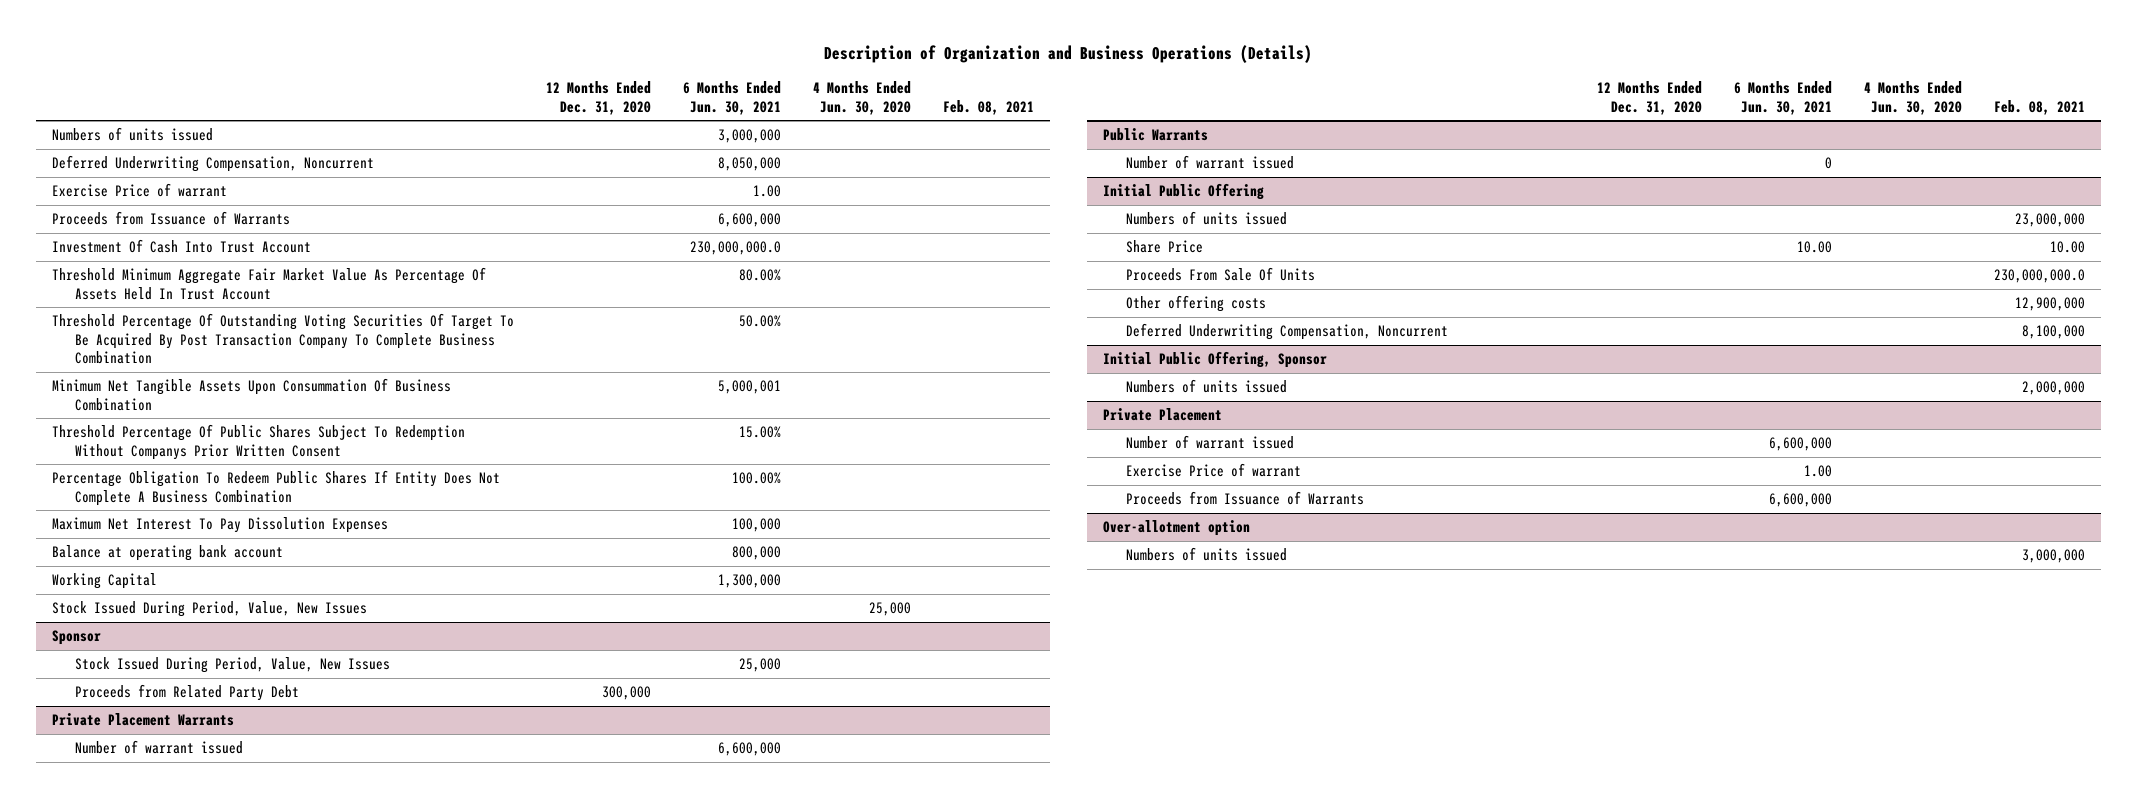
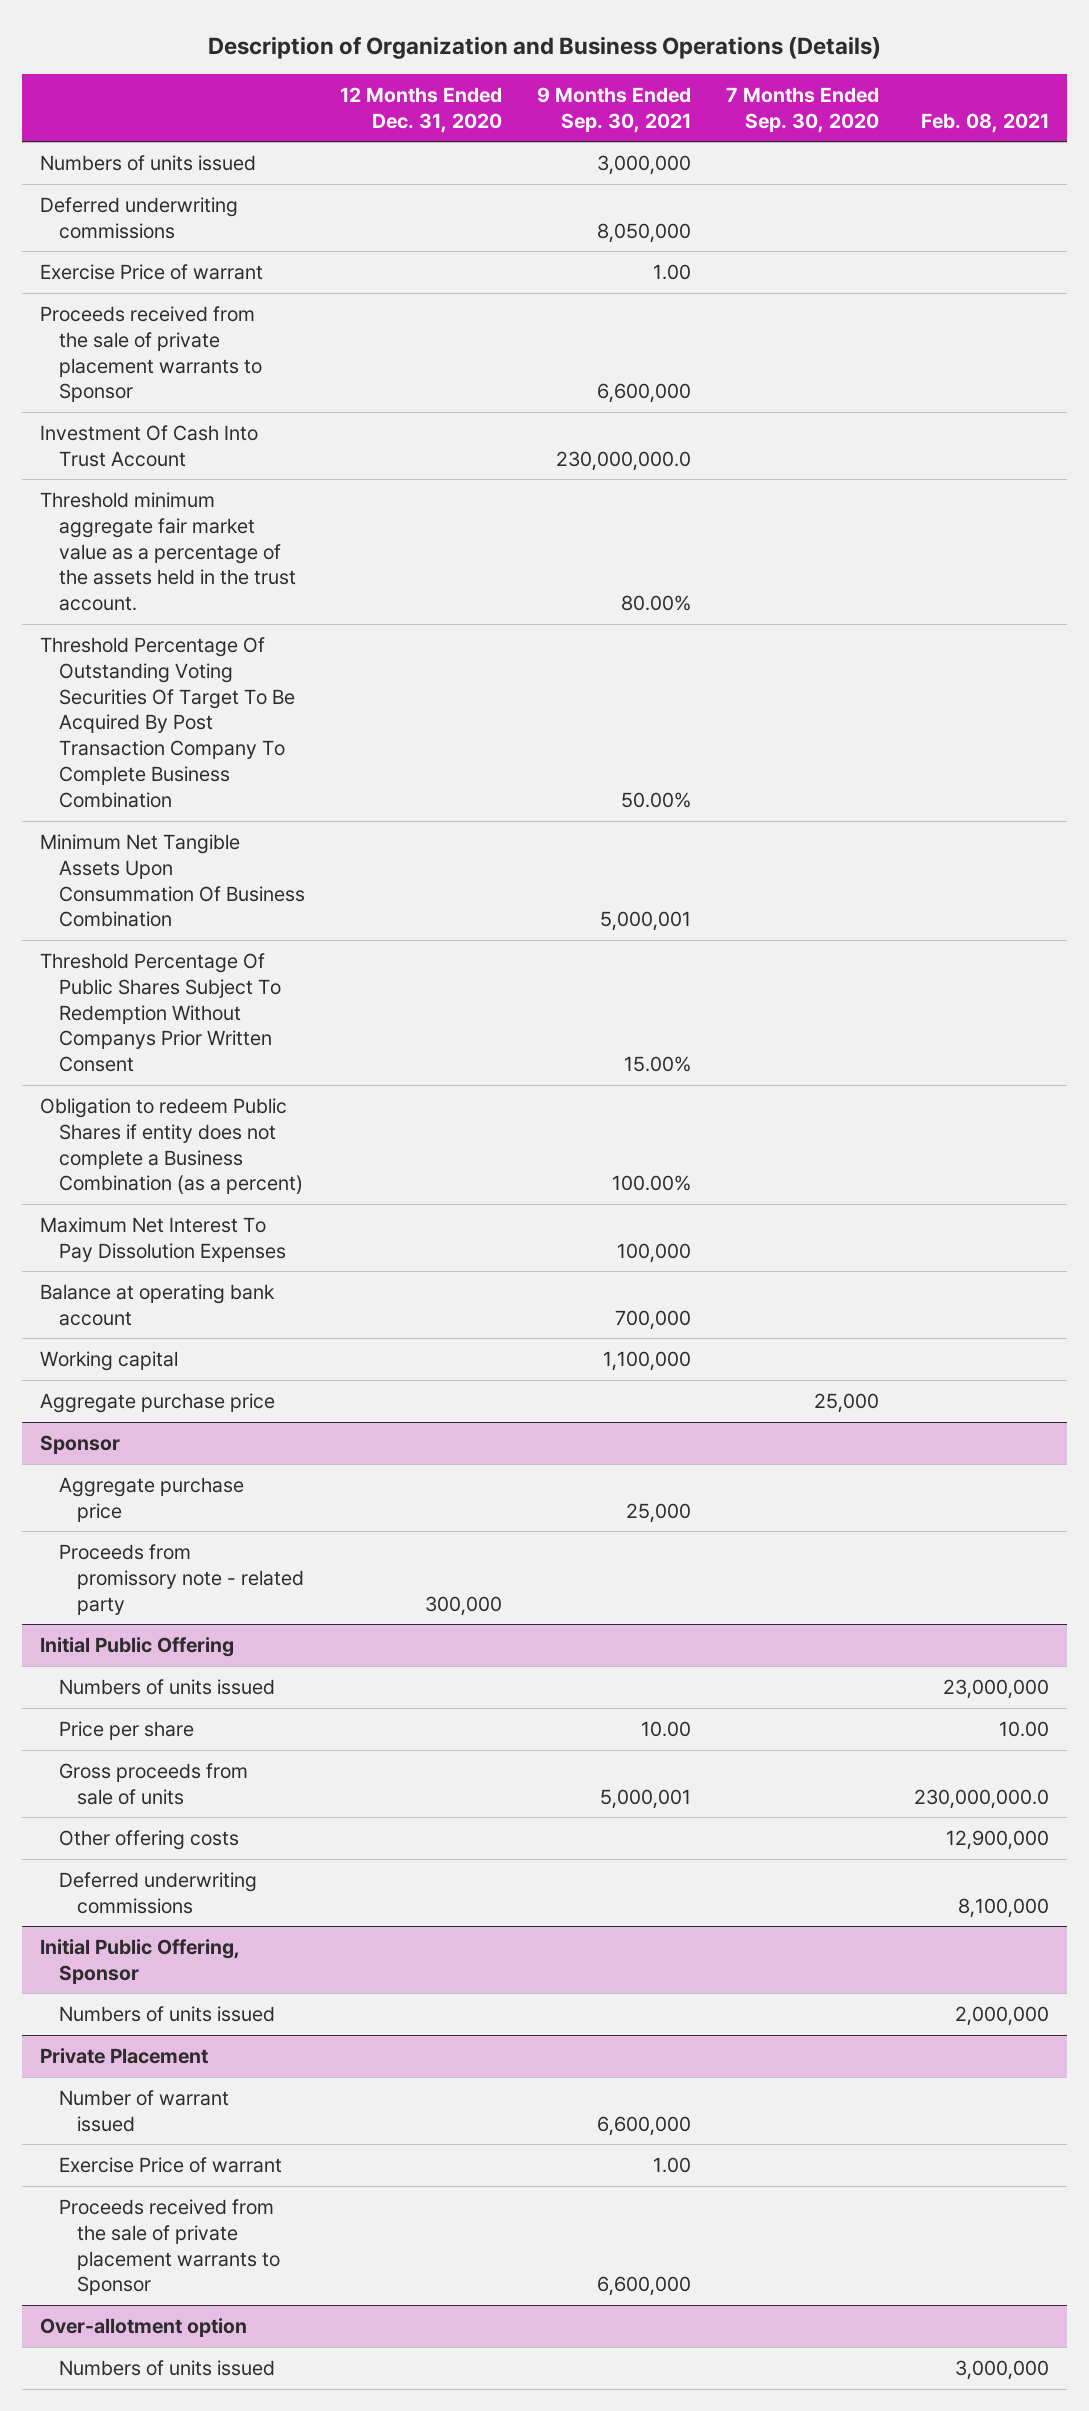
[682,81,781,115] 6 Months Ended Jun. 30, 2021 -> none
[812,81,911,115] 4 Months Ended Jun. 30, 2020 -> none
none -> [536,86,691,133] 9 Months Ended Sep. 30, 2021
none -> [726,86,880,133] 7 Months Ended Sep. 30, 2020
[51,155,374,173] Deferred Underwriting Compensation, Noncurrent -> [39,196,238,239] Deferred underwriting commissions
[51,211,290,226] Proceeds from Issuance of Warrants -> [39,305,262,403] Proceeds received from the sale of private placement warrants to Sponsor
[51,267,486,300] Threshold Minimum Aggregate Fair Market Value As Percentage Of Assets Held In Trust Account -> [39,491,296,612] Threshold minimum aggregate fair market value as a percentage of the assets held in the trust account.
[51,470,500,506] Percentage Obligation To Redeem Public Shares If Entity Does Not Complete A Business Combination -> [39,1097,303,1195] Obligation to redeem Public Shares if entity does not complete a Business Combination (as a percent)
[51,573,157,590] Working Capital -> [39,1350,178,1371] Working capital
[51,601,367,618] Stock Issued During Period, Value, New Issues -> [39,1392,275,1413] Aggregate purchase price
[51,713,234,727] Private Placement Warrants -> none
[74,740,243,755] Number of warrant issued -> none
[1103,128,1209,142] Public Warrants -> none
[1125,155,1294,170] Number of warrant issued -> none
[74,657,390,674] Stock Issued During Period, Value, New Issues -> [58,1476,244,1522] Aggregate purchase price
[74,684,299,702] Proceeds from Related Party Debt -> [58,1543,305,1615] Proceeds from promissory note - related party
[1125,240,1203,254] Share Price -> [58,1720,194,1740] Price per share
[1125,267,1315,282] Proceeds From Sale Of Units -> [58,1762,248,1805] Gross proceeds from sale of units
[1125,323,1448,341] Deferred Underwriting Compensation, Noncurrent -> [58,1871,257,1914] Deferred underwriting commissions
[1125,491,1364,506] Proceeds from Issuance of Warrants -> [58,2198,281,2296] Proceeds received from the sale of private placement warrants to Sponsor

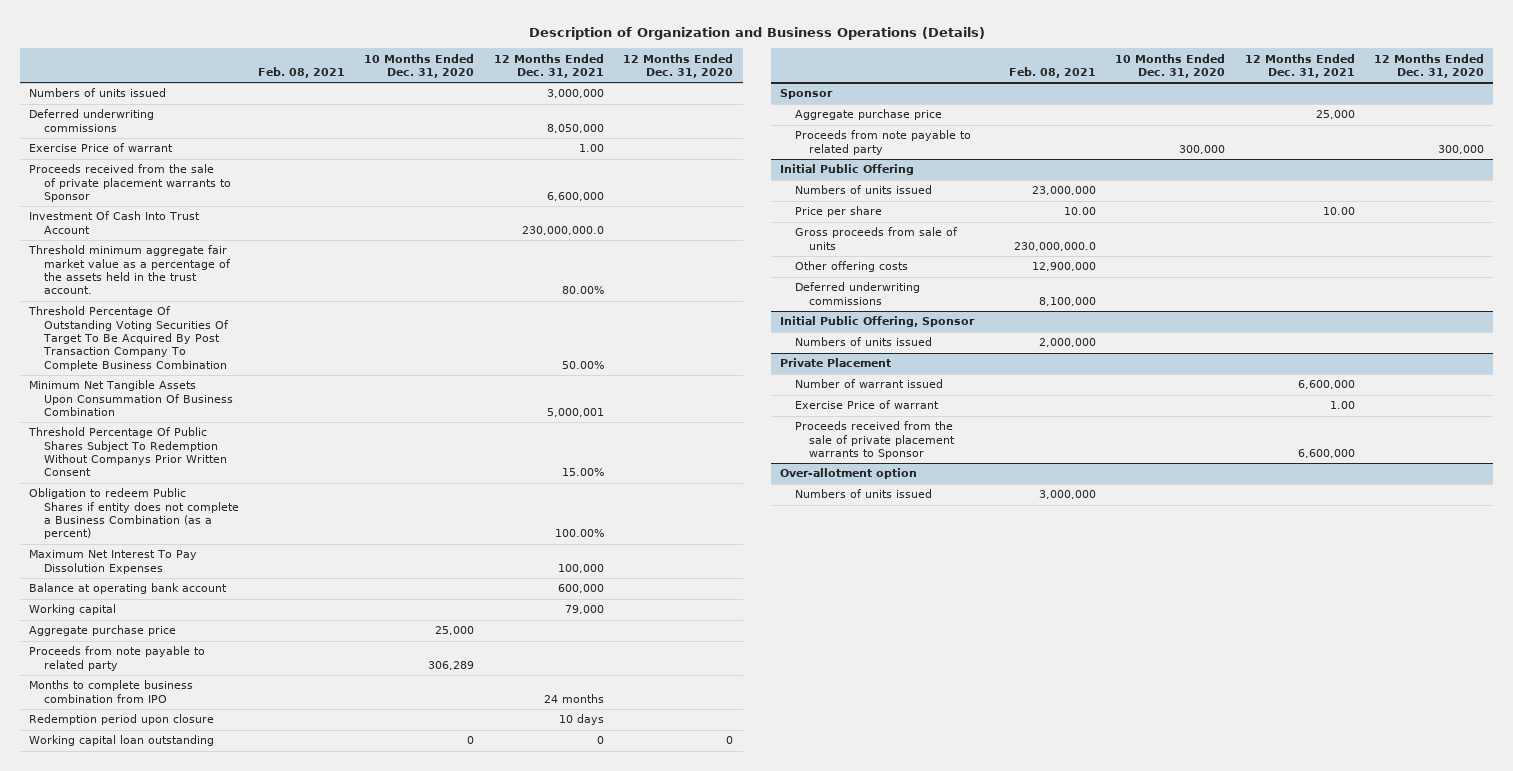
[536,86,691,133] 9 Months Ended Sep. 30, 2021 -> none
[726,86,880,133] 7 Months Ended Sep. 30, 2020 -> none
none -> [364,53,475,78] 10 Months Ended Dec. 31, 2020
none -> [493,53,604,78] 12 Months Ended Dec. 31, 2021
none -> [29,646,206,671] Proceeds from note payable to related party
none -> [29,680,194,703] Months to complete business combination from IPO
none -> [29,714,215,726] Redemption period upon closure
none -> [29,735,215,747] Working capital loan outstanding
[58,1543,305,1615] Proceeds from promissory note - related party -> [794,130,971,155] Proceeds from note payable to related party

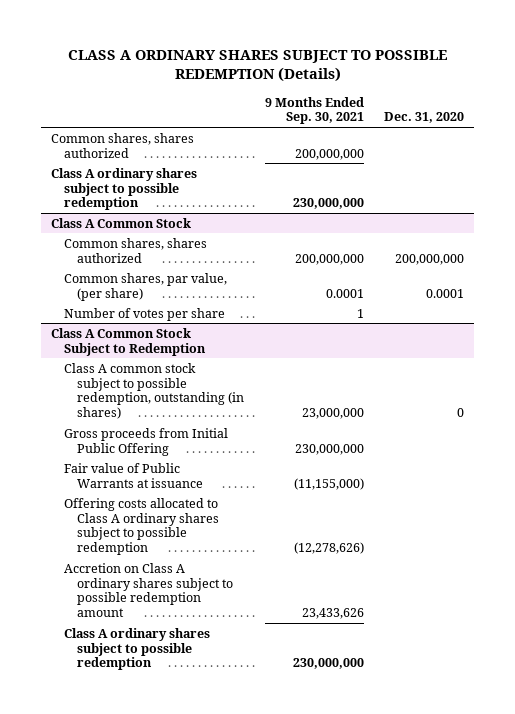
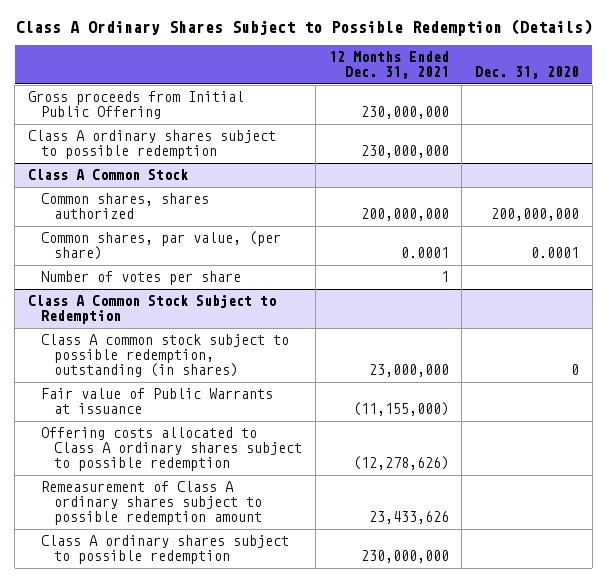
[67,50,447,83] CLASS A ORDINARY SHARES SUBJECT TO POSSIBLE REDEMPTION (Details) -> [15,19,592,37] Class A Ordinary Shares Subject to Possible Redemption (Details)
[264,96,364,125] 9 Months Ended Sep. 30, 2021 -> none
none -> [328,51,449,80] 12 Months Ended Dec. 31, 2021
[51,132,195,158] Common shares, shares authorized -> none
none -> [27,91,244,120] Gross proceeds from Initial Public Offering
[64,427,229,456] Gross proceeds from Initial Public Offering -> none
[64,562,234,618] Accretion on Class A ordinary shares subject to possible redemption amount -> [41,481,263,526] Remeasurement of Class A ordinary shares subject to possible redemption amount

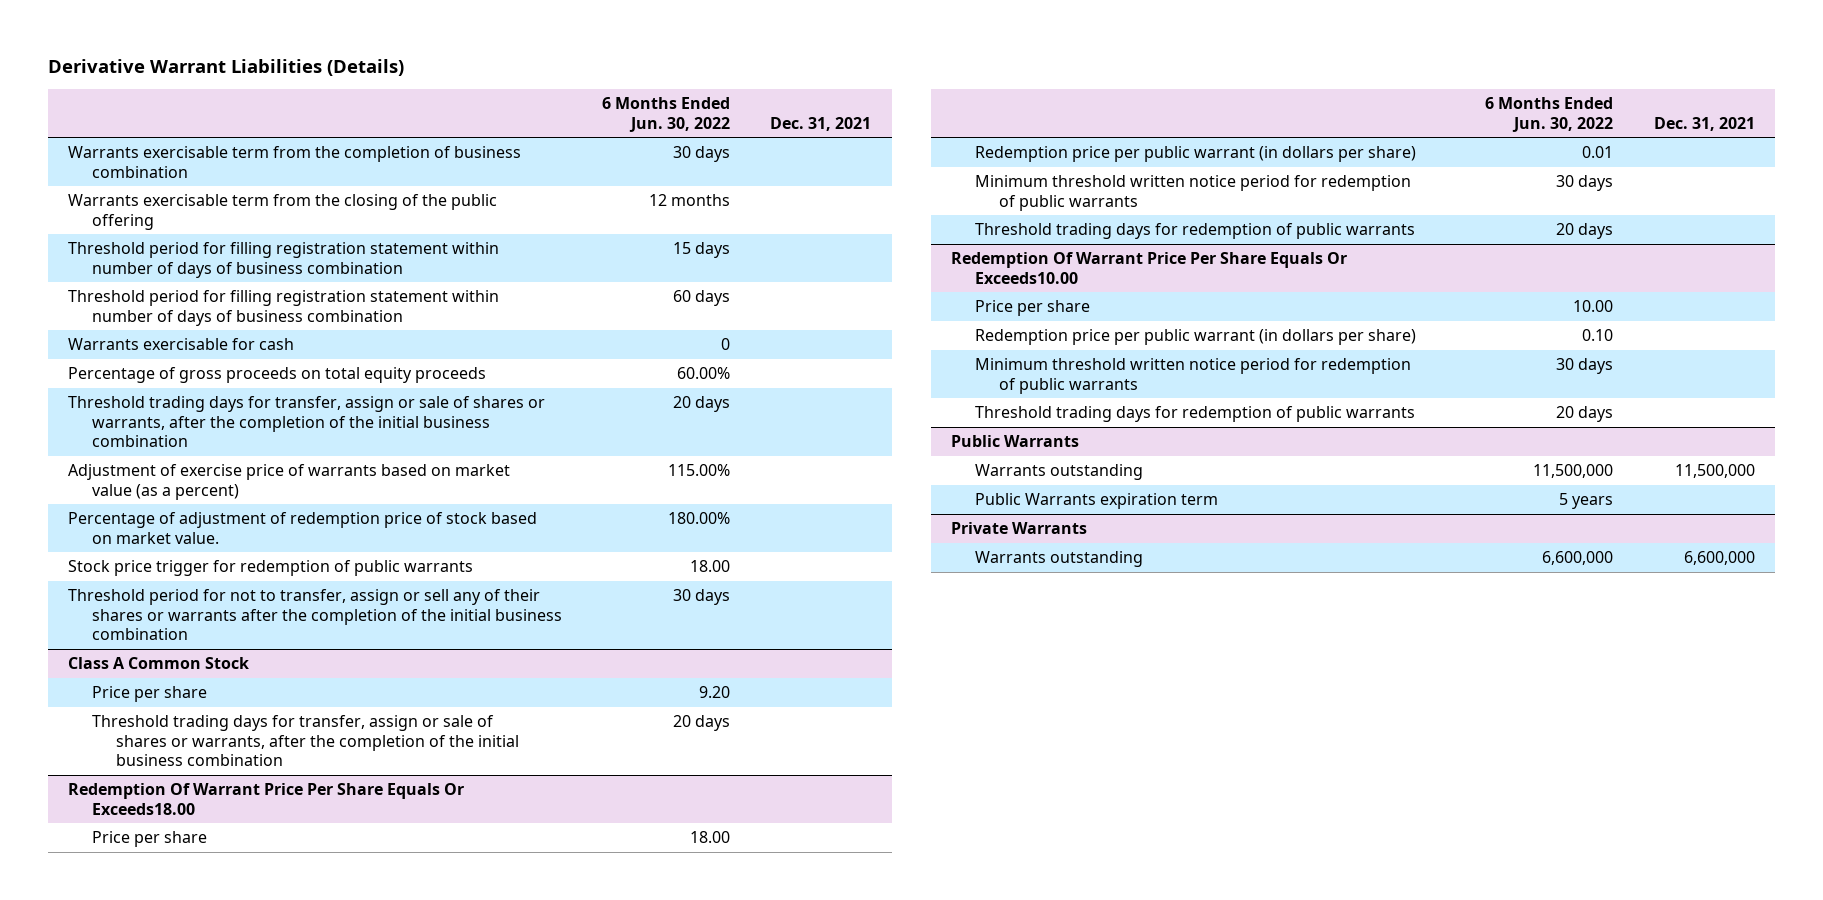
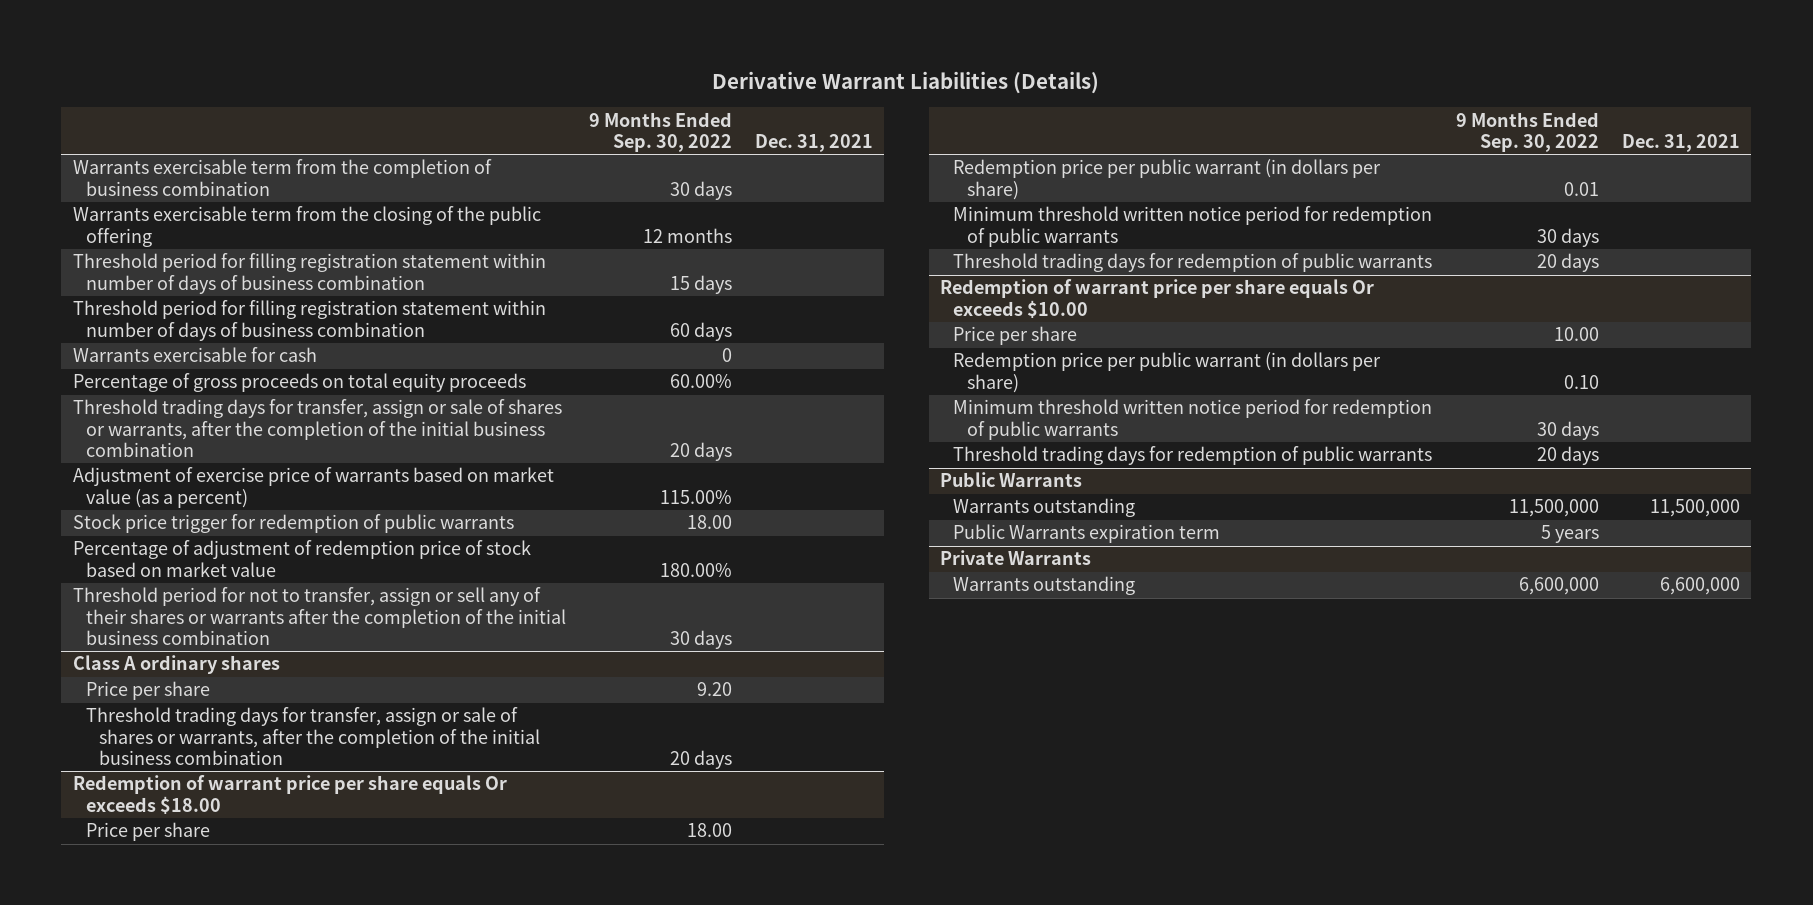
[602,97,731,132] 6 Months Ended Jun. 30, 2022 -> none
none -> [588,111,732,153] 9 Months Ended Sep. 30, 2022
[68,512,538,544] Percentage of adjustment of redemption price of stock based on market value. -> none
none -> [72,540,531,577] Percentage of adjustment of redemption price of stock based on market value
[68,657,250,670] Class A Common Stock -> [72,655,280,675] Class A ordinary shares
[68,783,465,815] Redemption Of Warrant Price Per Share Equals Or Exceeds18.00 -> [72,775,507,814] Redemption of warrant price per share equals Or exceeds $18.00
[951,252,1348,284] Redemption Of Warrant Price Per Share Equals Or Exceeds10.00 -> [940,279,1375,318] Redemption of warrant price per share equals Or exceeds $10.00

